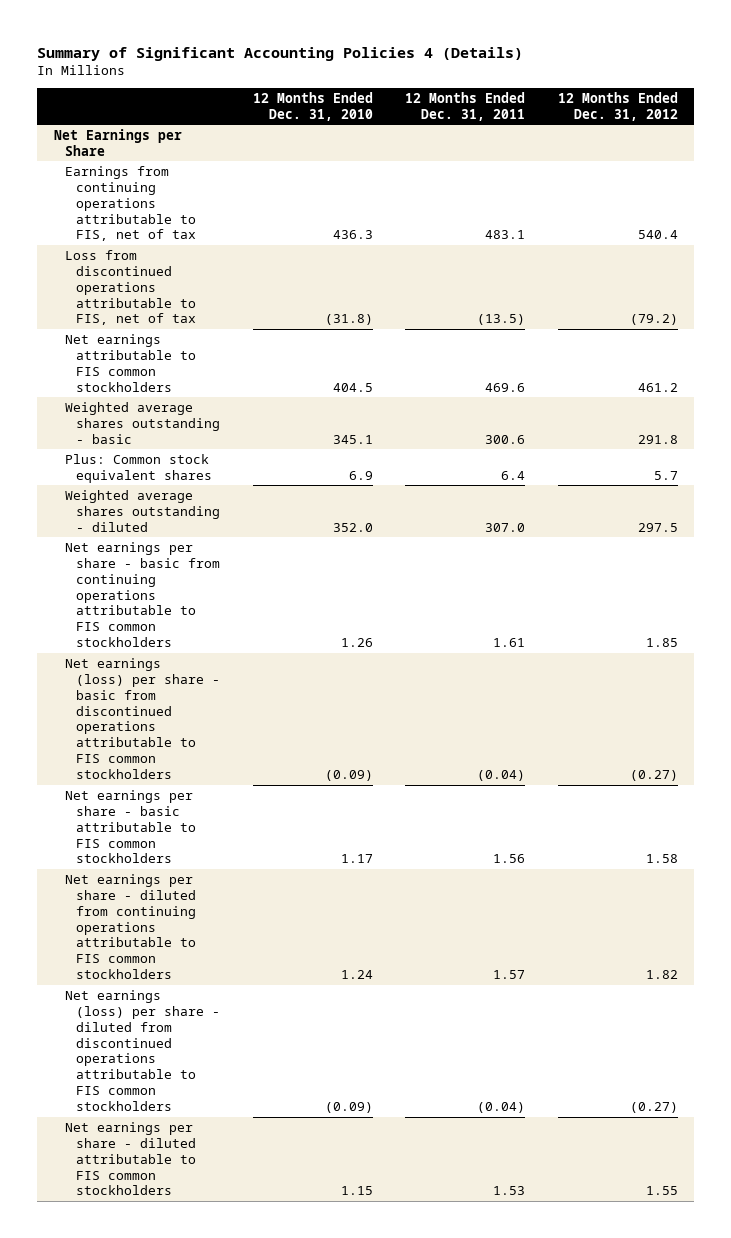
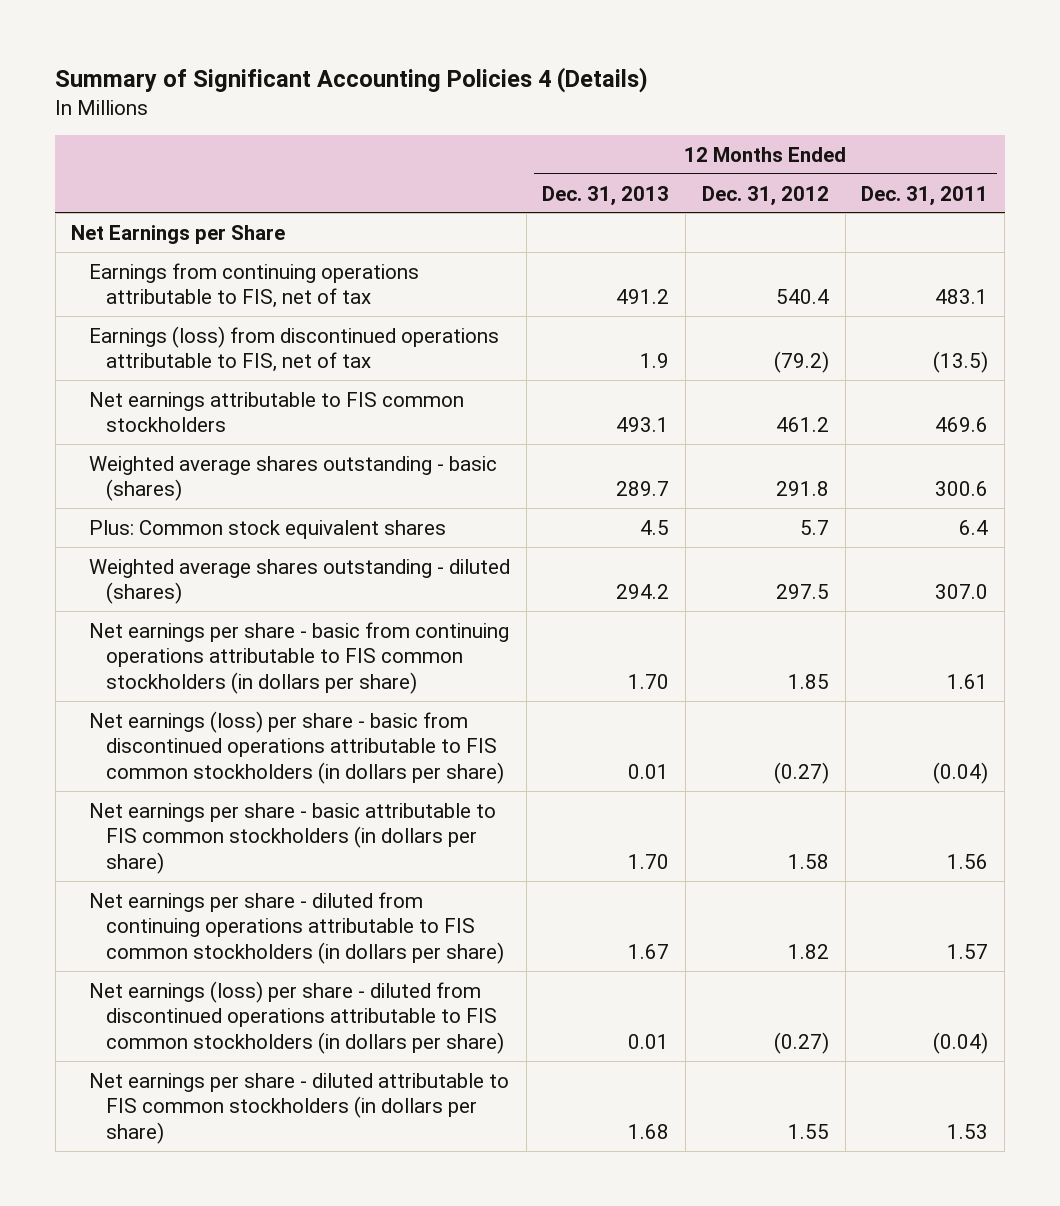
[252,92,373,122] 12 Months Ended Dec. 31, 2010 -> none
none -> [542,185,670,206] Dec. 31, 2013
[64,249,197,326] Loss from discontinued operations attributable to FIS, net of tax -> [88,325,499,373] Earnings (loss) from discontinued operations attributable to FIS, net of tax
[64,401,221,444] Weighted average shares outstanding - basic -> [88,455,497,502] Weighted average shares outstanding - basic (shares)
[64,489,221,532] Weighted average shares outstanding - diluted -> [88,558,510,605] Weighted average shares outstanding - diluted (shares)
[64,541,221,648] Net earnings per share - basic from continuing operations attributable to FIS common stockholders -> [88,621,509,695] Net earnings per share - basic from continuing operations attributable to FIS common stockholders (in dollars per share)
[64,657,221,780] Net earnings (loss) per share - basic from discontinued operations attributable to FIS common stockholders -> [88,710,505,785] Net earnings (loss) per share - basic from discontinued operations attributable to FIS common stockholders (in dollars per share)
[64,789,197,864] Net earnings per share - basic attributable to FIS common stockholders -> [88,802,496,875] Net earnings per share - basic attributable to FIS common stockholders (in dollars per share)
[64,873,197,980] Net earnings per share - diluted from continuing operations attributable to FIS common stockholders -> [88,891,505,965] Net earnings per share - diluted from continuing operations attributable to FIS common stockholders (in dollars per share)
[64,989,221,1112] Net earnings (loss) per share - diluted from discontinued operations attributable to FIS common stockholders -> [88,980,505,1055] Net earnings (loss) per share - diluted from discontinued operations attributable to FIS common stockholders (in dollars per share)
[64,1121,197,1196] Net earnings per share - diluted attributable to FIS common stockholders -> [88,1072,509,1145] Net earnings per share - diluted attributable to FIS common stockholders (in dollars per share)

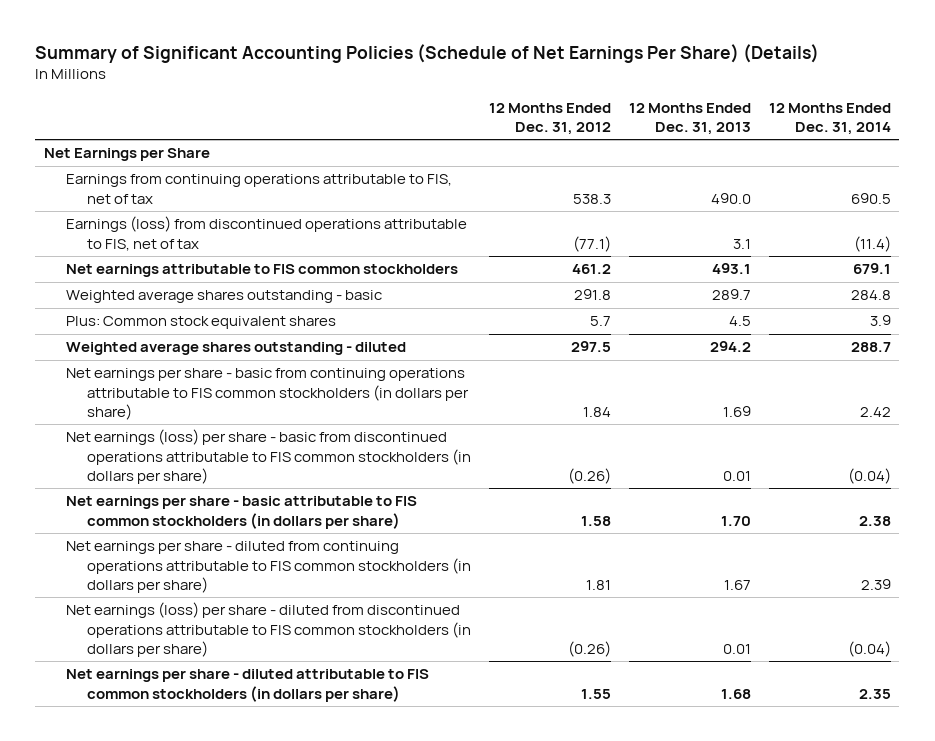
[55,67,649,94] Summary of Significant Accounting Policies 4 (Details) -> [35,43,820,63] Summary of Significant Accounting Policies (Schedule of Net Earnings Per Share) (Details)
[861,185,989,206] Dec. 31, 2011 -> none
none -> [768,102,891,136] 12 Months Ended Dec. 31, 2014
[616,289,670,305] 491.2 -> [710,192,751,204] 490.0
[775,289,829,305] 540.4 -> [573,193,612,204] 538.3
[640,353,670,369] 1.9 -> [732,238,751,249] 3.1
[773,351,829,374] (79.2) -> [573,235,612,252] (77.1)
[88,455,497,502] Weighted average shares outstanding - basic (shares) -> [65,290,382,304] Weighted average shares outstanding - basic
[88,558,510,605] Weighted average shares outstanding - diluted (shares) -> [65,342,406,356] Weighted average shares outstanding - diluted
[628,674,670,690] 1.70 -> [722,406,751,418] 1.69
[787,674,829,690] 1.85 -> [583,407,612,418] 1.84
[773,762,829,785] (0.27) -> [568,468,612,485] (0.26)
[787,944,829,960] 1.82 -> [586,580,612,591] 1.81
[773,1032,829,1055] (0.27) -> [568,641,612,658] (0.26)

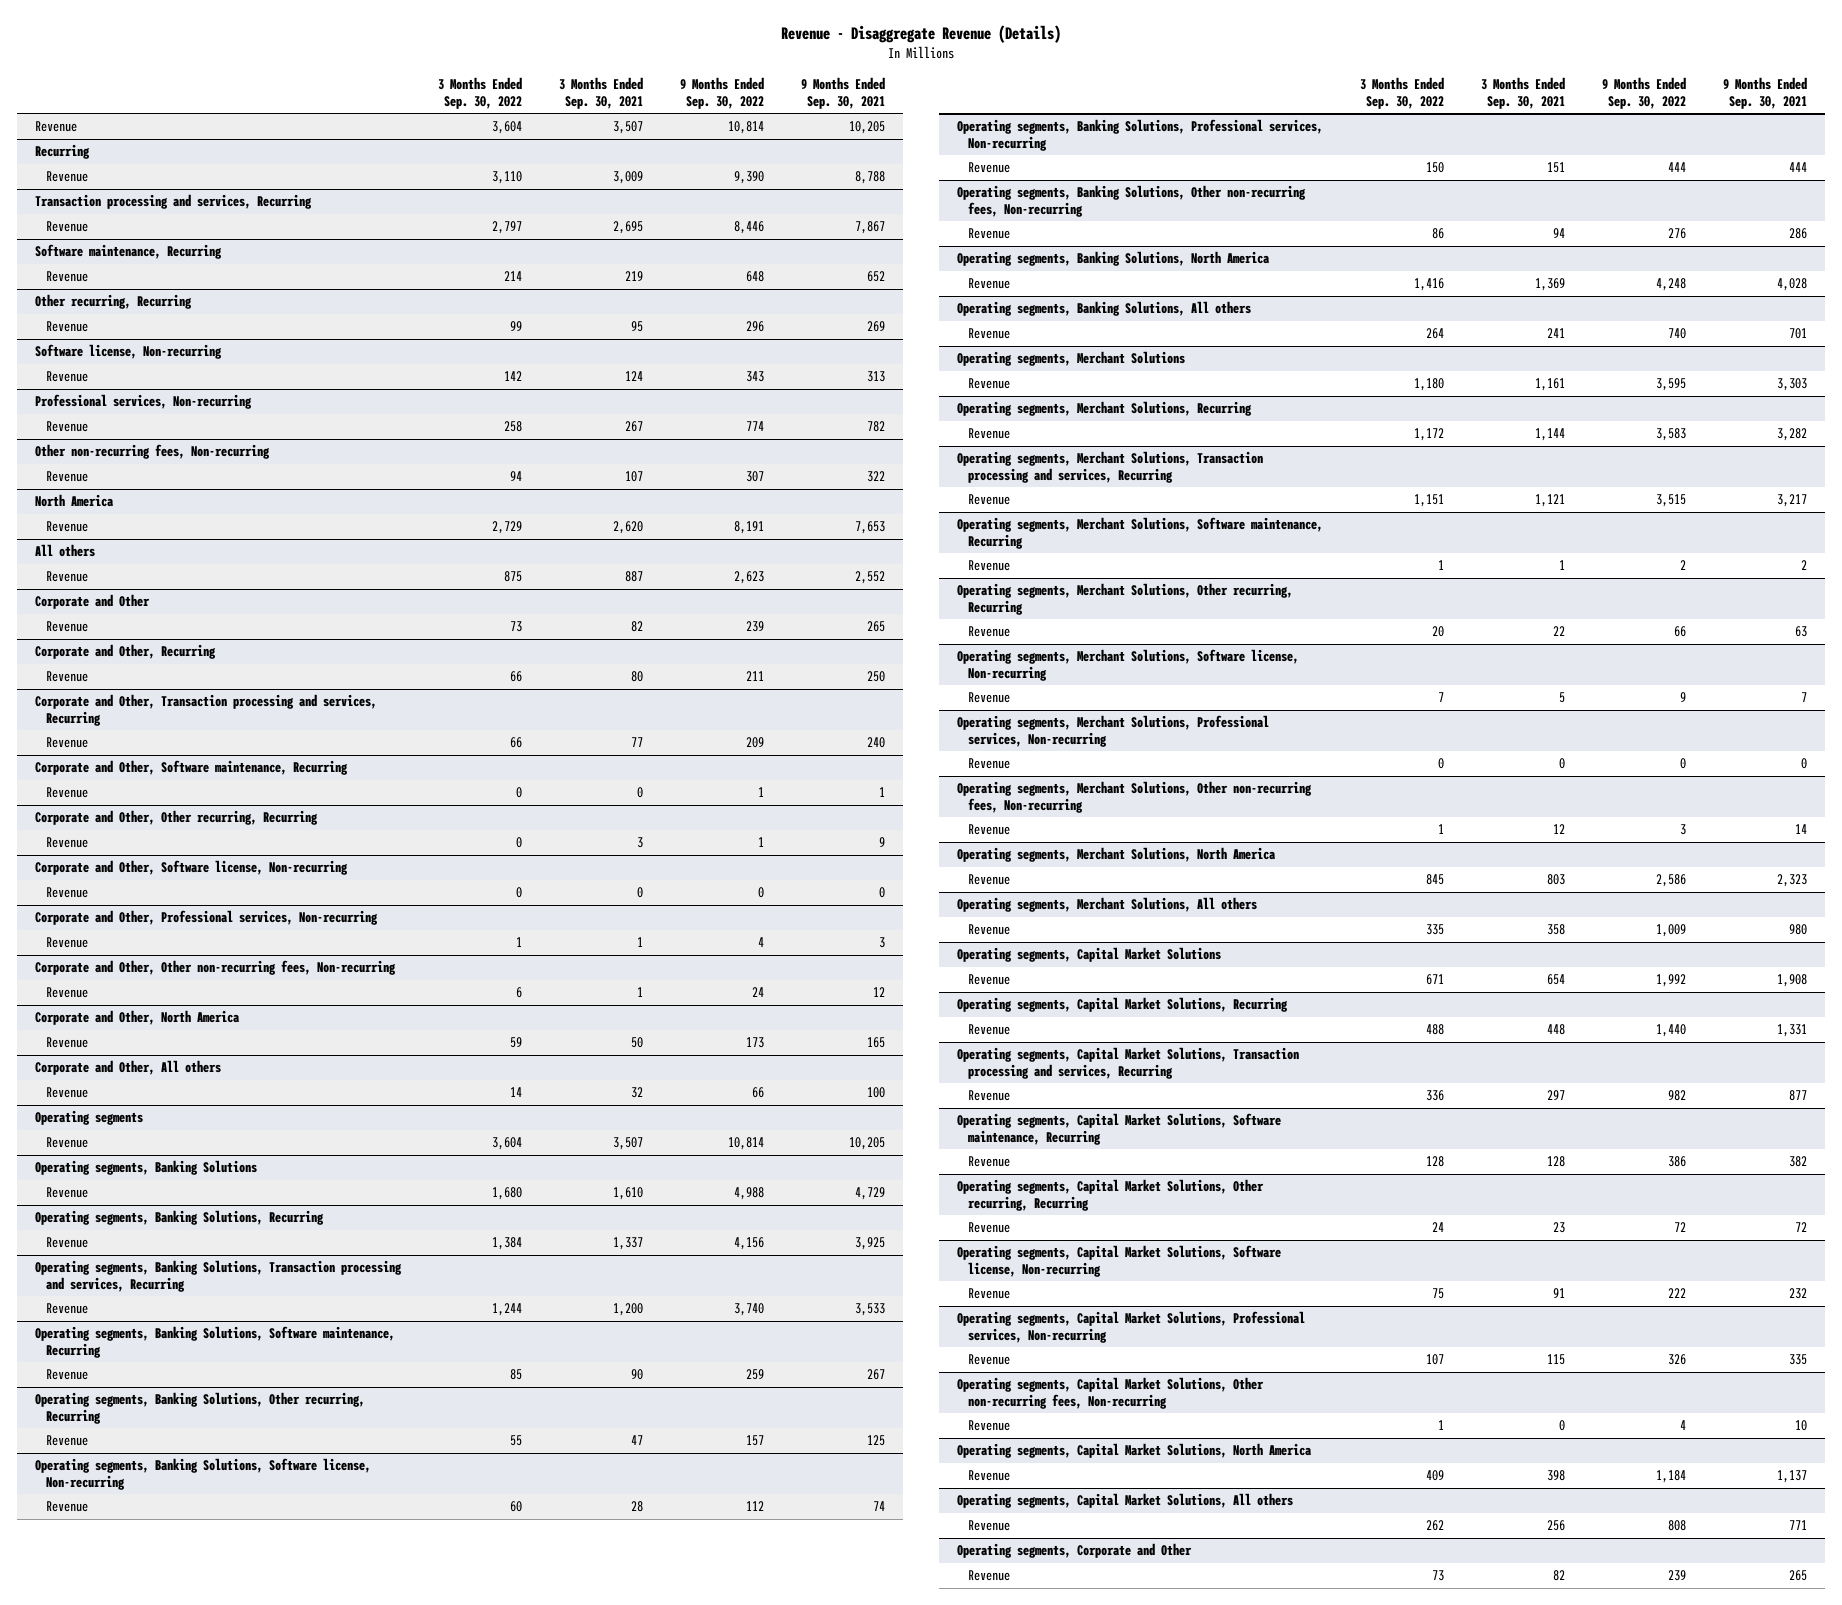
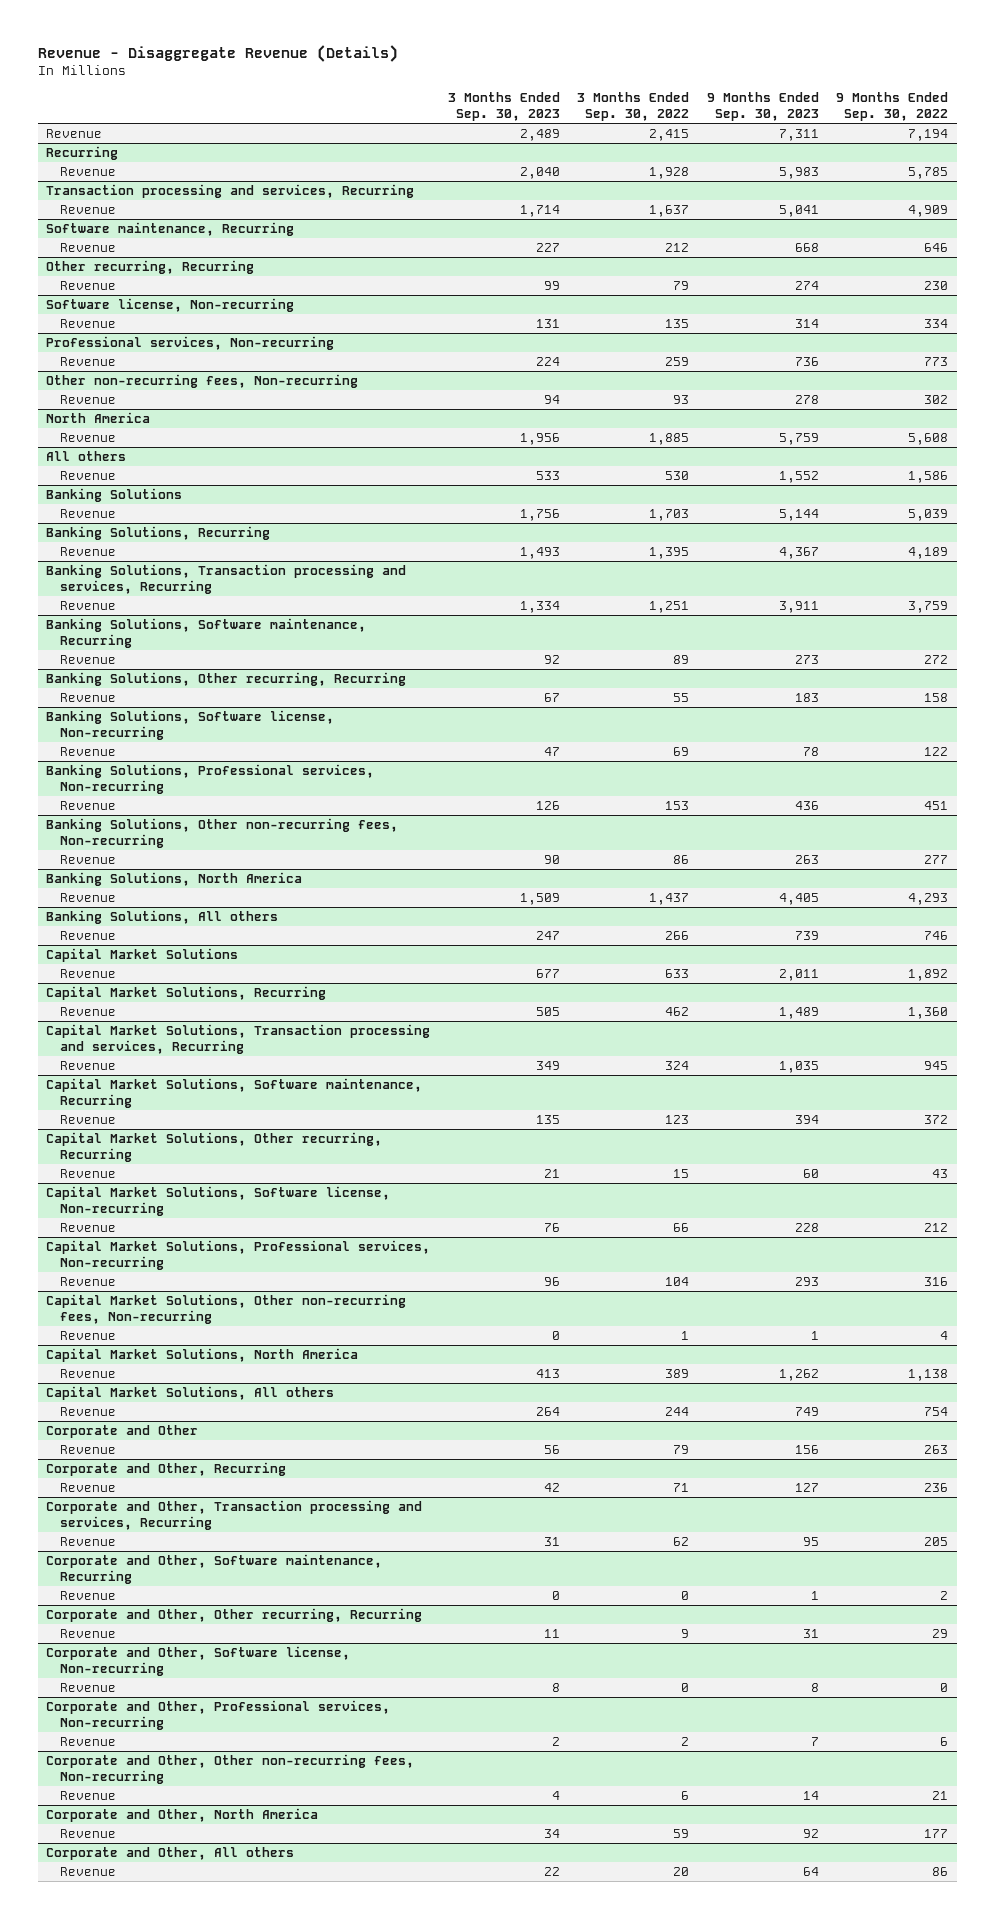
[558,77,643,109] 3 Months Ended Sep. 30, 2021 -> none
[800,77,885,109] 9 Months Ended Sep. 30, 2021 -> none
none -> [447,92,560,121] 3 Months Ended Sep. 30, 2023
none -> [706,92,819,121] 9 Months Ended Sep. 30, 2023
[491,121,522,135] 3,604 -> [649,129,690,142] 2,415
[727,121,764,135] 10,814 -> [908,129,949,142] 7,194
[491,171,522,185] 3,110 -> [649,167,690,180] 1,928
[733,171,764,185] 9,390 -> [908,167,949,180] 5,785
[491,221,522,235] 2,797 -> [649,205,690,218] 1,637
[733,221,764,235] 8,446 -> [908,205,949,218] 4,909
[503,271,522,282] 214 -> [665,243,690,253] 212
[745,271,764,283] 648 -> [924,243,949,253] 646
[509,321,522,332] 99 -> [673,281,690,291] 79
[745,321,764,333] 296 -> [924,281,949,291] 230
[503,371,522,382] 142 -> [665,319,690,329] 135
[745,371,764,383] 343 -> [924,319,949,329] 334
[503,421,522,433] 258 -> [665,357,690,367] 259
[745,421,764,432] 774 -> [924,357,949,367] 773
[509,471,522,482] 94 -> [673,395,690,405] 93
[745,471,764,483] 307 -> [924,395,949,405] 302
[491,521,522,535] 2,729 -> [649,433,690,446] 1,885
[733,521,764,535] 8,191 -> [908,433,949,446] 5,608
[503,571,522,583] 875 -> [665,471,690,481] 530
[733,571,764,585] 2,623 -> [908,471,949,484] 1,586
none -> [46,488,183,503] Banking Solutions
none -> [60,509,117,519] Revenue
none -> [46,526,271,541] Banking Solutions, Recurring
none -> [60,547,117,557] Revenue
none -> [46,564,407,594] Banking Solutions, Transaction processing and services, Recurring
none -> [60,601,117,611] Revenue
none -> [46,618,367,648] Banking Solutions, Software maintenance, Recurring
none -> [60,655,117,665] Revenue
none -> [46,672,407,687] Banking Solutions, Other recurring, Recurring
none -> [60,693,117,703] Revenue
none -> [46,710,335,740] Banking Solutions, Software license, Non-recurring
none -> [60,747,117,757] Revenue
none -> [46,764,375,794] Banking Solutions, Professional services, Non-recurring
none -> [60,801,117,811] Revenue
none -> [46,818,399,848] Banking Solutions, Other non-recurring fees, Non-recurring
none -> [60,855,117,865] Revenue
none -> [46,872,303,887] Banking Solutions, North America
none -> [60,893,117,903] Revenue
none -> [46,910,279,925] Banking Solutions, All others
none -> [60,931,117,941] Revenue
none -> [46,948,239,963] Capital Market Solutions
none -> [60,969,117,979] Revenue
none -> [46,986,327,1001] Capital Market Solutions, Recurring
none -> [60,1007,117,1017] Revenue
none -> [46,1024,431,1054] Capital Market Solutions, Transaction processing and services, Recurring
none -> [60,1061,117,1071] Revenue
none -> [46,1078,423,1108] Capital Market Solutions, Software maintenance, Recurring
none -> [60,1115,117,1125] Revenue
none -> [46,1132,383,1162] Capital Market Solutions, Other recurring, Recurring
none -> [60,1169,117,1179] Revenue
none -> [46,1186,391,1216] Capital Market Solutions, Software license, Non-recurring
none -> [60,1223,117,1233] Revenue
none -> [46,1240,431,1270] Capital Market Solutions, Professional services, Non-recurring
none -> [60,1277,117,1287] Revenue
none -> [46,1294,407,1324] Capital Market Solutions, Other non-recurring fees, Non-recurring
none -> [60,1331,117,1341] Revenue
none -> [46,1348,359,1363] Capital Market Solutions, North America
none -> [60,1369,117,1379] Revenue
none -> [46,1386,335,1401] Capital Market Solutions, All others
none -> [60,1407,117,1417] Revenue
[509,621,522,633] 73 -> [673,1445,690,1455] 79
[745,621,764,633] 239 -> [924,1445,949,1455] 263
[509,671,522,683] 66 -> [673,1483,690,1493] 71
[745,671,764,682] 211 -> [924,1483,949,1493] 236
[509,737,522,749] 66 -> [673,1537,690,1547] 62
[745,737,764,749] 209 -> [924,1537,949,1547] 205
[757,787,764,798] 1 -> [940,1591,949,1601] 2
[515,837,522,849] 0 -> [681,1629,690,1639] 9
[757,837,764,848] 1 -> [932,1629,949,1639] 29
[515,937,522,948] 1 -> [681,1737,690,1747] 2
[757,937,764,948] 4 -> [940,1737,949,1747] 6
[751,987,764,998] 24 -> [932,1791,949,1801] 21
[745,1037,764,1049] 173 -> [924,1829,949,1839] 177
[35,1110,144,1126] Operating segments -> none
[46,1137,89,1149] Revenue -> none
[35,1160,258,1176] Operating segments, Banking Solutions -> none
[46,1187,89,1199] Revenue -> none
[35,1210,325,1226] Operating segments, Banking Solutions, Recurring -> none
[46,1237,89,1249] Revenue -> none
[35,1260,403,1292] Operating segments, Banking Solutions, Transaction processing and services, Recurring -> none
[46,1303,89,1315] Revenue -> none
[35,1326,396,1358] Operating segments, Banking Solutions, Software maintenance, Recurring -> none
[46,1369,89,1381] Revenue -> none
[35,1392,366,1424] Operating segments, Banking Solutions, Other recurring, Recurring -> none
[46,1435,89,1447] Revenue -> none
[35,1458,372,1490] Operating segments, Banking Solutions, Software license, Non-recurring -> none
[46,1501,89,1513] Revenue -> none
[957,119,1324,151] Operating segments, Banking Solutions, Professional services, Non-recurring -> none
[968,162,1011,174] Revenue -> none
[957,185,1307,217] Operating segments, Banking Solutions, Other non-recurring fees, Non-recurring -> none
[968,228,1011,240] Revenue -> none
[957,251,1271,267] Operating segments, Banking Solutions, North America -> none
[968,278,1011,290] Revenue -> none
[957,301,1252,317] Operating segments, Banking Solutions, All others -> none
[968,328,1011,340] Revenue -> none
[957,351,1186,367] Operating segments, Merchant Solutions -> none
[968,378,1011,390] Revenue -> none
[957,401,1253,417] Operating segments, Merchant Solutions, Recurring -> none
[968,428,1011,440] Revenue -> none
[957,451,1264,483] Operating segments, Merchant Solutions, Transaction processing and services, Recurring -> none
[968,494,1011,506] Revenue -> none
[957,517,1324,549] Operating segments, Merchant Solutions, Software maintenance, Recurring -> none
[968,560,1011,572] Revenue -> none
[957,583,1294,615] Operating segments, Merchant Solutions, Other recurring, Recurring -> none
[968,626,1011,638] Revenue -> none
[957,649,1300,681] Operating segments, Merchant Solutions, Software license, Non-recurring -> none
[968,692,1011,704] Revenue -> none
[957,715,1270,747] Operating segments, Merchant Solutions, Professional services, Non-recurring -> none
[968,758,1011,770] Revenue -> none
[957,781,1313,813] Operating segments, Merchant Solutions, Other non-recurring fees, Non-recurring -> none
[968,824,1011,836] Revenue -> none
[957,847,1277,863] Operating segments, Merchant Solutions, North America -> none
[968,874,1011,886] Revenue -> none
[957,897,1258,913] Operating segments, Merchant Solutions, All others -> none
[968,924,1011,936] Revenue -> none
[957,947,1222,963] Operating segments, Capital Market Solutions -> none
[968,974,1011,986] Revenue -> none
[957,997,1289,1013] Operating segments, Capital Market Solutions, Recurring -> none
[968,1024,1011,1036] Revenue -> none
[957,1047,1300,1079] Operating segments, Capital Market Solutions, Transaction processing and services, Recurring -> none
[968,1090,1011,1102] Revenue -> none
[957,1113,1282,1145] Operating segments, Capital Market Solutions, Software maintenance, Recurring -> none
[968,1156,1011,1168] Revenue -> none
[957,1179,1265,1211] Operating segments, Capital Market Solutions, Other recurring, Recurring -> none
[968,1222,1011,1234] Revenue -> none
[957,1245,1282,1277] Operating segments, Capital Market Solutions, Software license, Non-recurring -> none
[968,1288,1011,1300] Revenue -> none
[957,1311,1306,1343] Operating segments, Capital Market Solutions, Professional services, Non-recurring -> none
[968,1354,1011,1366] Revenue -> none
[957,1377,1265,1409] Operating segments, Capital Market Solutions, Other non-recurring fees, Non-recurring -> none
[968,1420,1011,1432] Revenue -> none
[957,1443,1313,1459] Operating segments, Capital Market Solutions, North America -> none
[968,1470,1011,1482] Revenue -> none
[957,1493,1294,1509] Operating segments, Capital Market Solutions, All others -> none
[968,1520,1011,1532] Revenue -> none
[957,1543,1193,1559] Operating segments, Corporate and Other -> none
[968,1570,1011,1582] Revenue -> none
[509,1087,522,1098] 14 -> [673,1867,690,1877] 20
[751,1087,764,1099] 66 -> [932,1867,949,1877] 86

